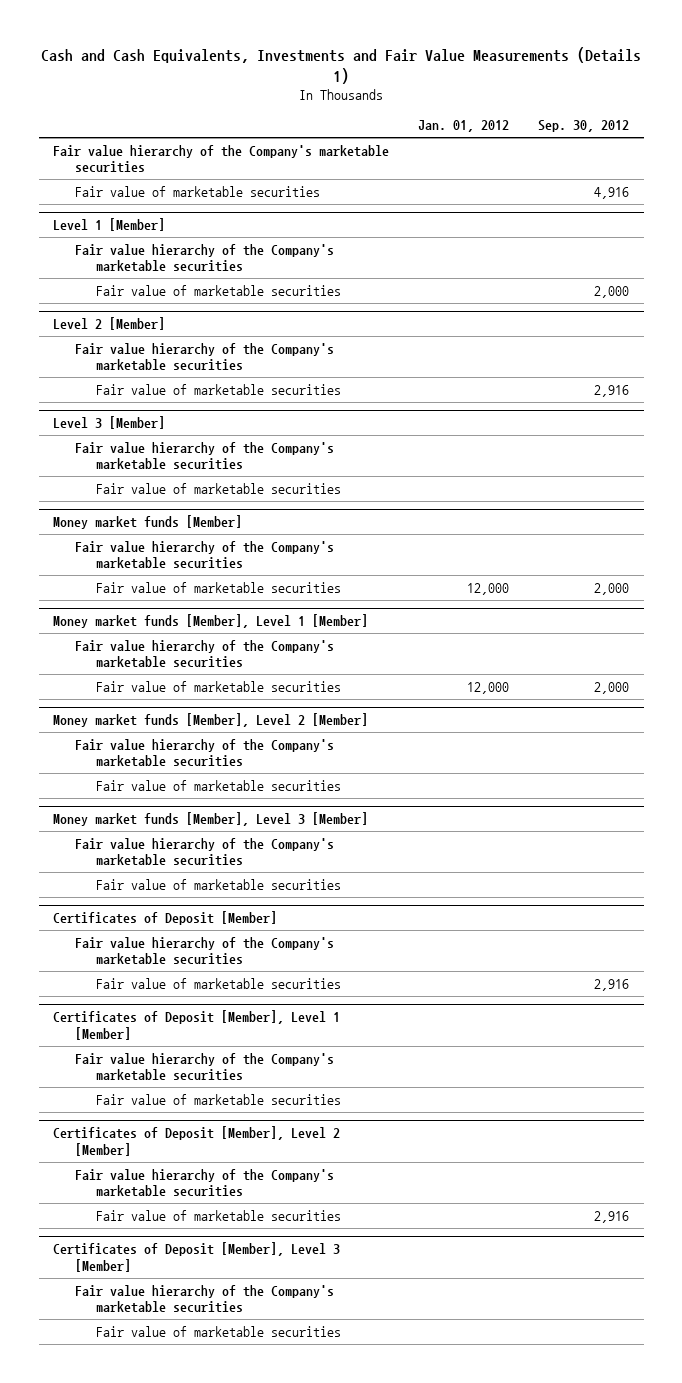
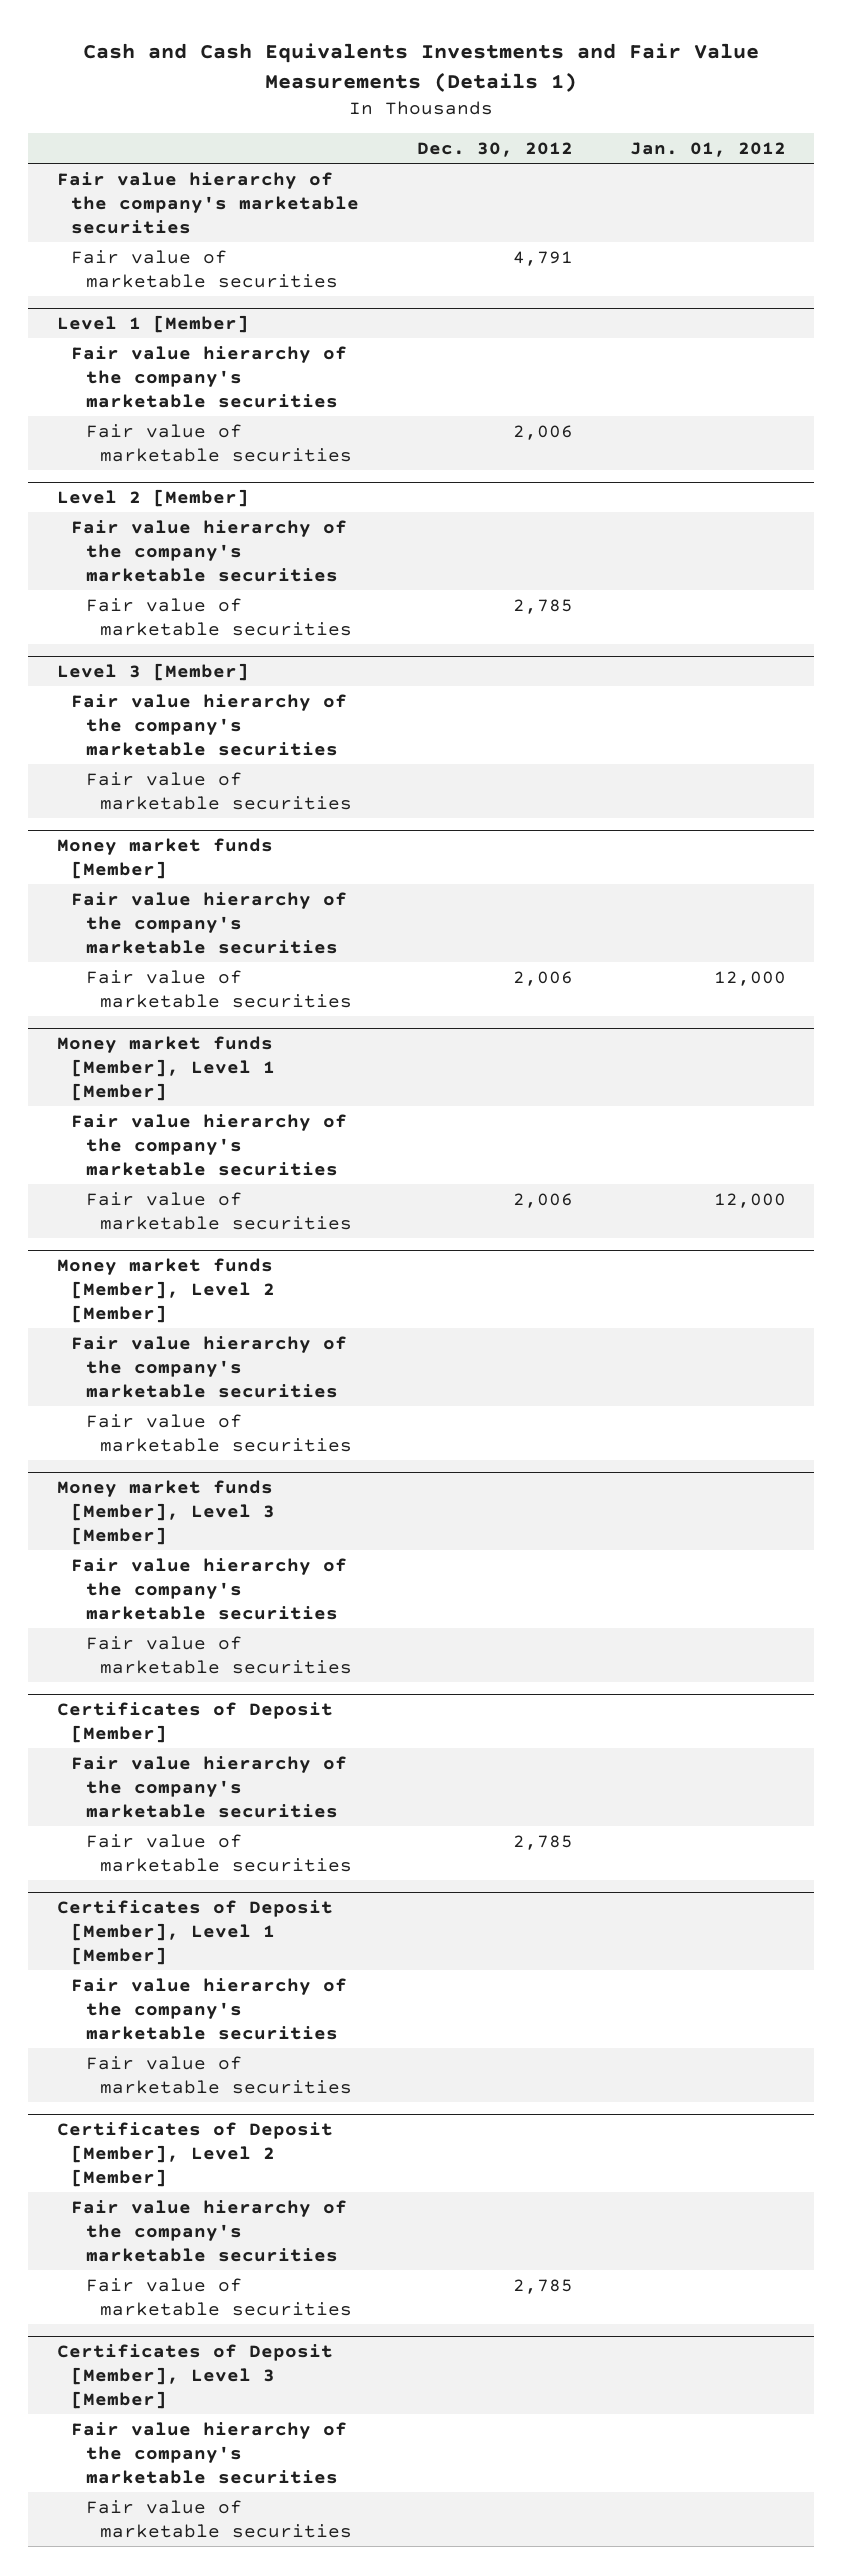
[41,46,642,84] Cash and Cash Equivalents, Investments and Fair Value Measurements (Details 1) -> [83,43,760,93] Cash and Cash Equivalents Investments and Fair Value Measurements (Details 1)
[538,120,630,133] Sep. 30, 2012 -> none
none -> [416,141,573,157] Dec. 30, 2012
[53,144,390,174] Fair value hierarchy of the Company's marketable securities -> [56,171,360,234] Fair value hierarchy of the company's marketable securities
[74,243,334,273] Fair value hierarchy of the Company's marketable securities -> [71,345,348,408] Fair value hierarchy of the company's marketable securities
[74,342,334,372] Fair value hierarchy of the Company's marketable securities -> [71,519,348,582] Fair value hierarchy of the company's marketable securities
[74,441,334,471] Fair value hierarchy of the Company's marketable securities -> [71,693,348,756] Fair value hierarchy of the company's marketable securities
[74,540,334,570] Fair value hierarchy of the Company's marketable securities -> [71,891,348,954] Fair value hierarchy of the company's marketable securities
[74,639,334,669] Fair value hierarchy of the Company's marketable securities -> [71,1113,348,1176] Fair value hierarchy of the company's marketable securities
[74,738,334,768] Fair value hierarchy of the Company's marketable securities -> [71,1335,348,1398] Fair value hierarchy of the company's marketable securities
[74,837,334,867] Fair value hierarchy of the Company's marketable securities -> [71,1557,348,1620] Fair value hierarchy of the company's marketable securities
[74,936,334,966] Fair value hierarchy of the Company's marketable securities -> [71,1755,348,1818] Fair value hierarchy of the company's marketable securities
[74,1052,334,1082] Fair value hierarchy of the Company's marketable securities -> [71,1977,348,2040] Fair value hierarchy of the company's marketable securities
[74,1168,334,1198] Fair value hierarchy of the Company's marketable securities -> [71,2199,348,2262] Fair value hierarchy of the company's marketable securities
[74,1284,334,1314] Fair value hierarchy of the Company's marketable securities -> [71,2421,348,2484] Fair value hierarchy of the company's marketable securities

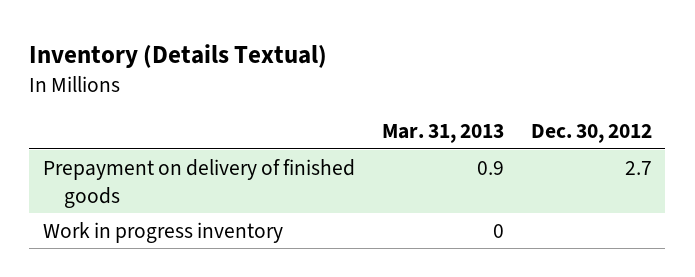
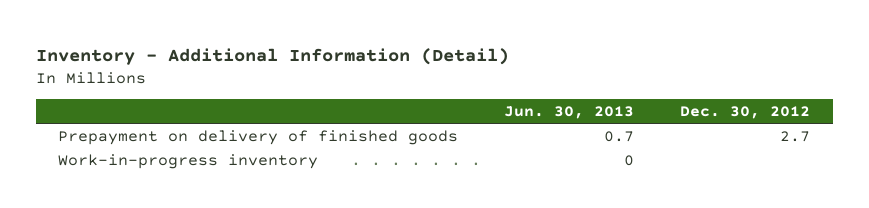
[29,43,328,68] Inventory (Details Textual) -> [35,47,509,65] Inventory - Additional Information (Detail)
[381,124,504,144] Mar. 31, 2013 -> none
none -> [504,106,635,120] Jun. 30, 2013
[42,221,283,243] Work in progress inventory -> [58,153,319,169] Work-in-progress inventory

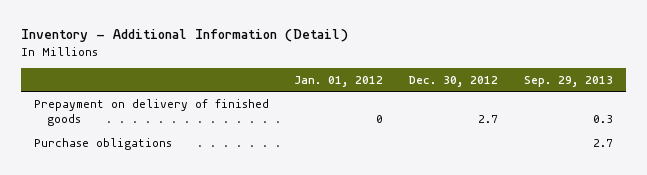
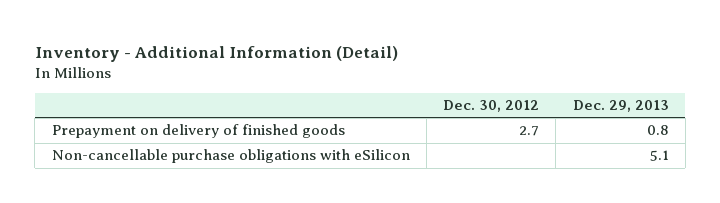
[294,75,384,87] Jan. 01, 2012 -> none
[523,75,613,87] Sep. 29, 2013 -> none
none -> [572,100,669,113] Dec. 29, 2013
[33,137,172,150] Purchase obligations -> [51,149,410,164] Non-cancellable purchase obligations with eSilicon

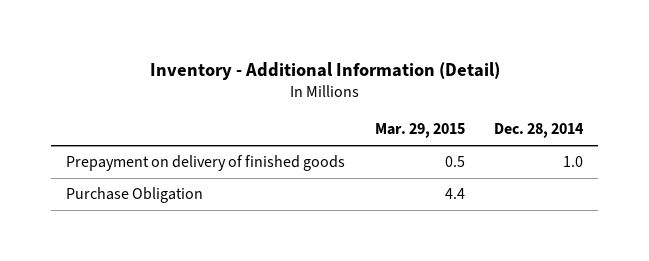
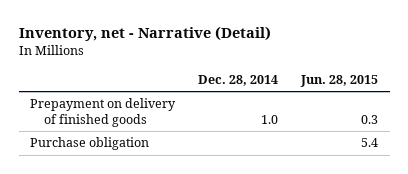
[149,61,500,80] Inventory - Additional Information (Detail) -> [18,26,271,42] Inventory, net - Narrative (Detail)
[374,123,465,139] Mar. 29, 2015 -> none
none -> [300,74,379,87] Jun. 28, 2015
[65,187,203,204] Purchase Obligation -> [30,137,150,151] Purchase obligation

